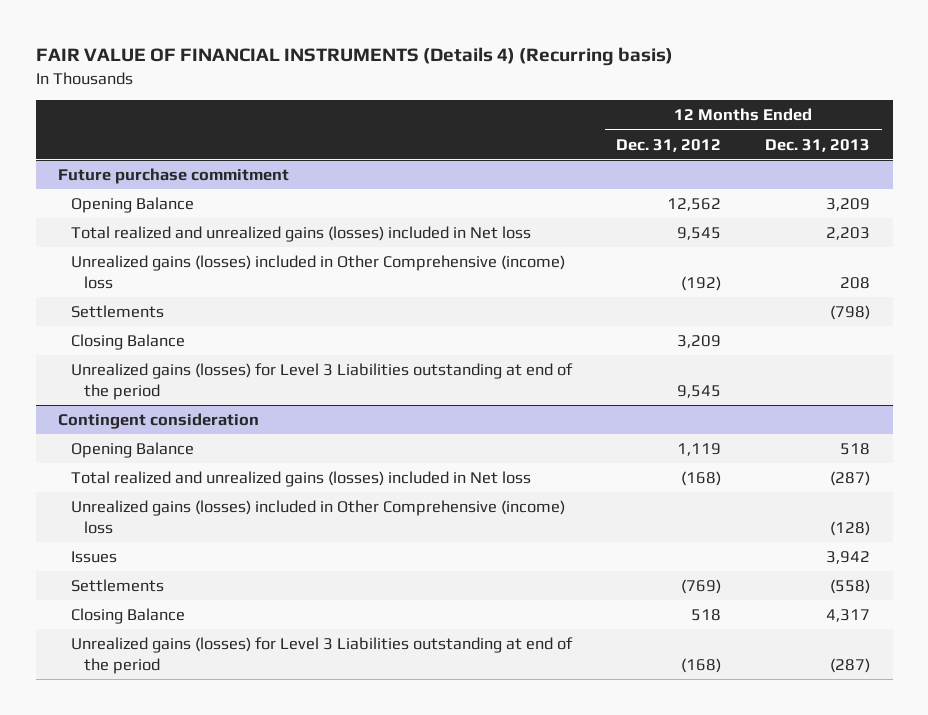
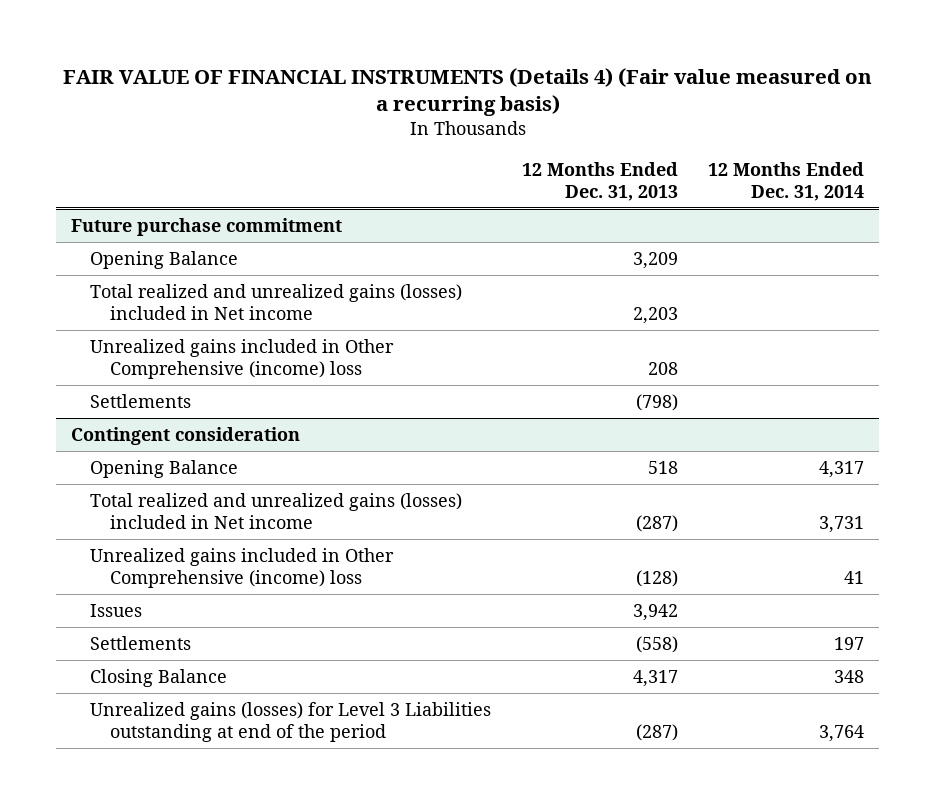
[35,47,673,67] FAIR VALUE OF FINANCIAL INSTRUMENTS (Details 4) (Recurring basis) -> [62,67,872,117] FAIR VALUE OF FINANCIAL INSTRUMENTS (Details 4) (Fair value measured on a recurring basis)
[616,138,722,152] Dec. 31, 2012 -> none
none -> [708,161,865,201] 12 Months Ended Dec. 31, 2014
[70,226,531,243] Total realized and unrealized gains (losses) included in Net loss -> [90,283,463,320] Total realized and unrealized gains (losses) included in Net income
[70,255,565,289] Unrealized gains (losses) included in Other Comprehensive (income) loss -> [90,338,395,379] Unrealized gains included in Other Comprehensive (income) loss
[70,334,185,351] Closing Balance -> none
[70,363,573,400] Unrealized gains (losses) for Level 3 Liabilities outstanding at end of the period -> none
[70,471,531,488] Total realized and unrealized gains (losses) included in Net loss -> [90,492,463,529] Total realized and unrealized gains (losses) included in Net income
[70,500,565,534] Unrealized gains (losses) included in Other Comprehensive (income) loss -> [90,547,395,588] Unrealized gains included in Other Comprehensive (income) loss

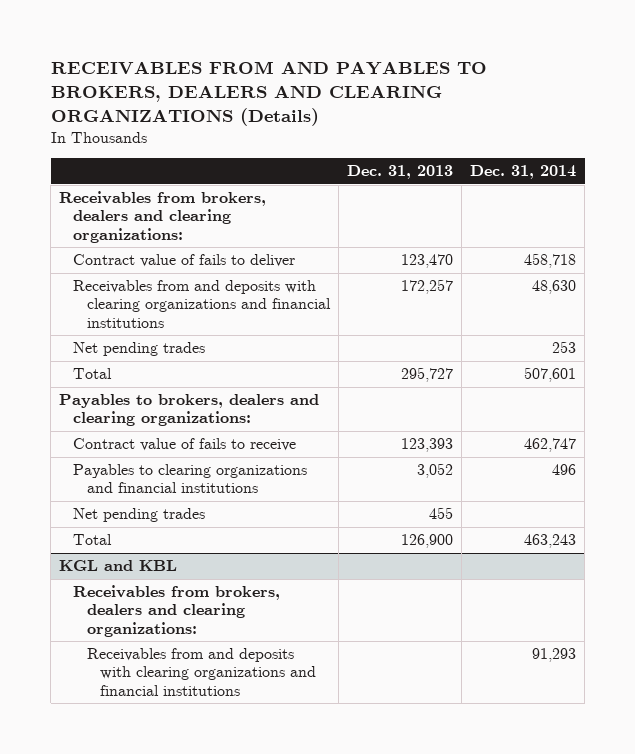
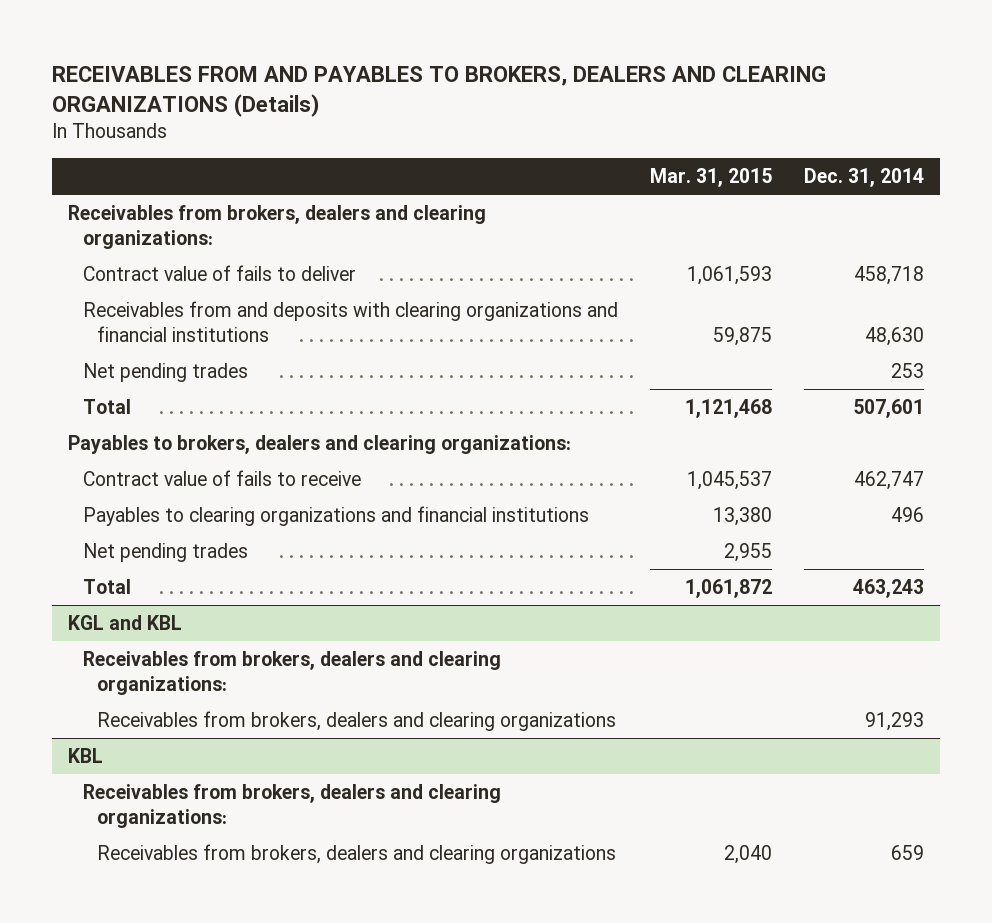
[346,165,453,180] Dec. 31, 2013 -> none
none -> [649,167,772,187] Mar. 31, 2015
[86,648,317,696] Receivables from and deposits with clearing organizations and financial institutions -> [97,711,617,732] Receivables from brokers, dealers and clearing organizations
none -> [68,748,104,764] KBL
none -> [82,784,501,828] Receivables from brokers, dealers and clearing organizations:
none -> [97,844,617,865] Receivables from brokers, dealers and clearing organizations

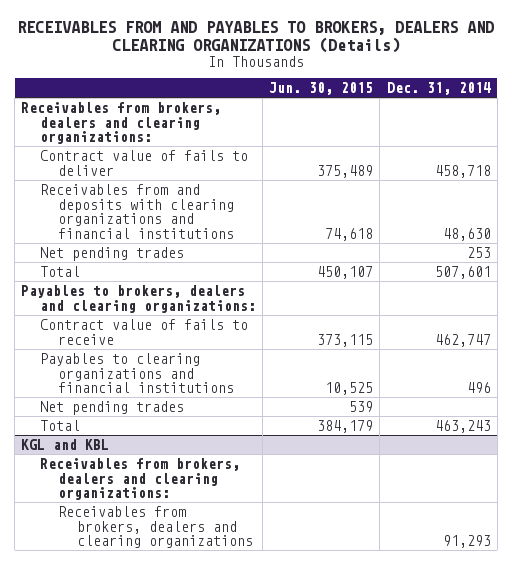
[649,167,772,187] Mar. 31, 2015 -> none
none -> [269,82,374,96] Jun. 30, 2015
[68,748,104,764] KBL -> none
[82,784,501,828] Receivables from brokers, dealers and clearing organizations: -> none
[97,844,617,865] Receivables from brokers, dealers and clearing organizations -> none

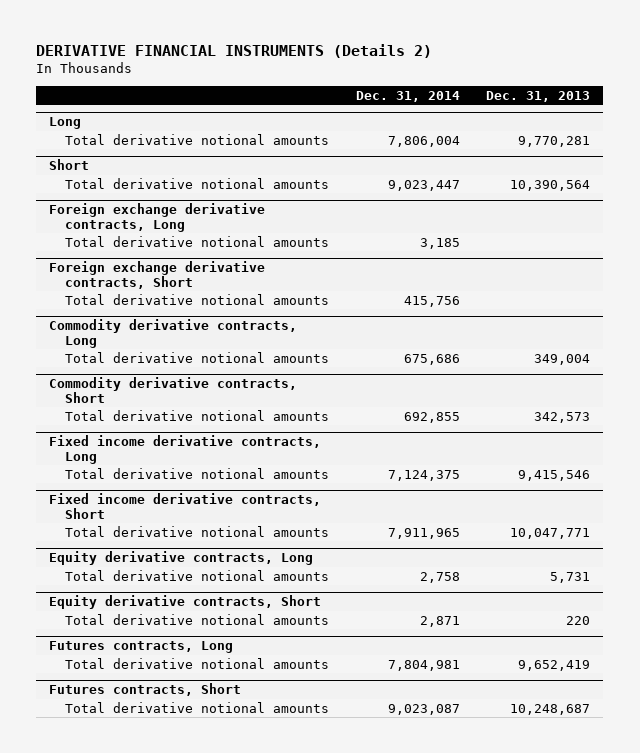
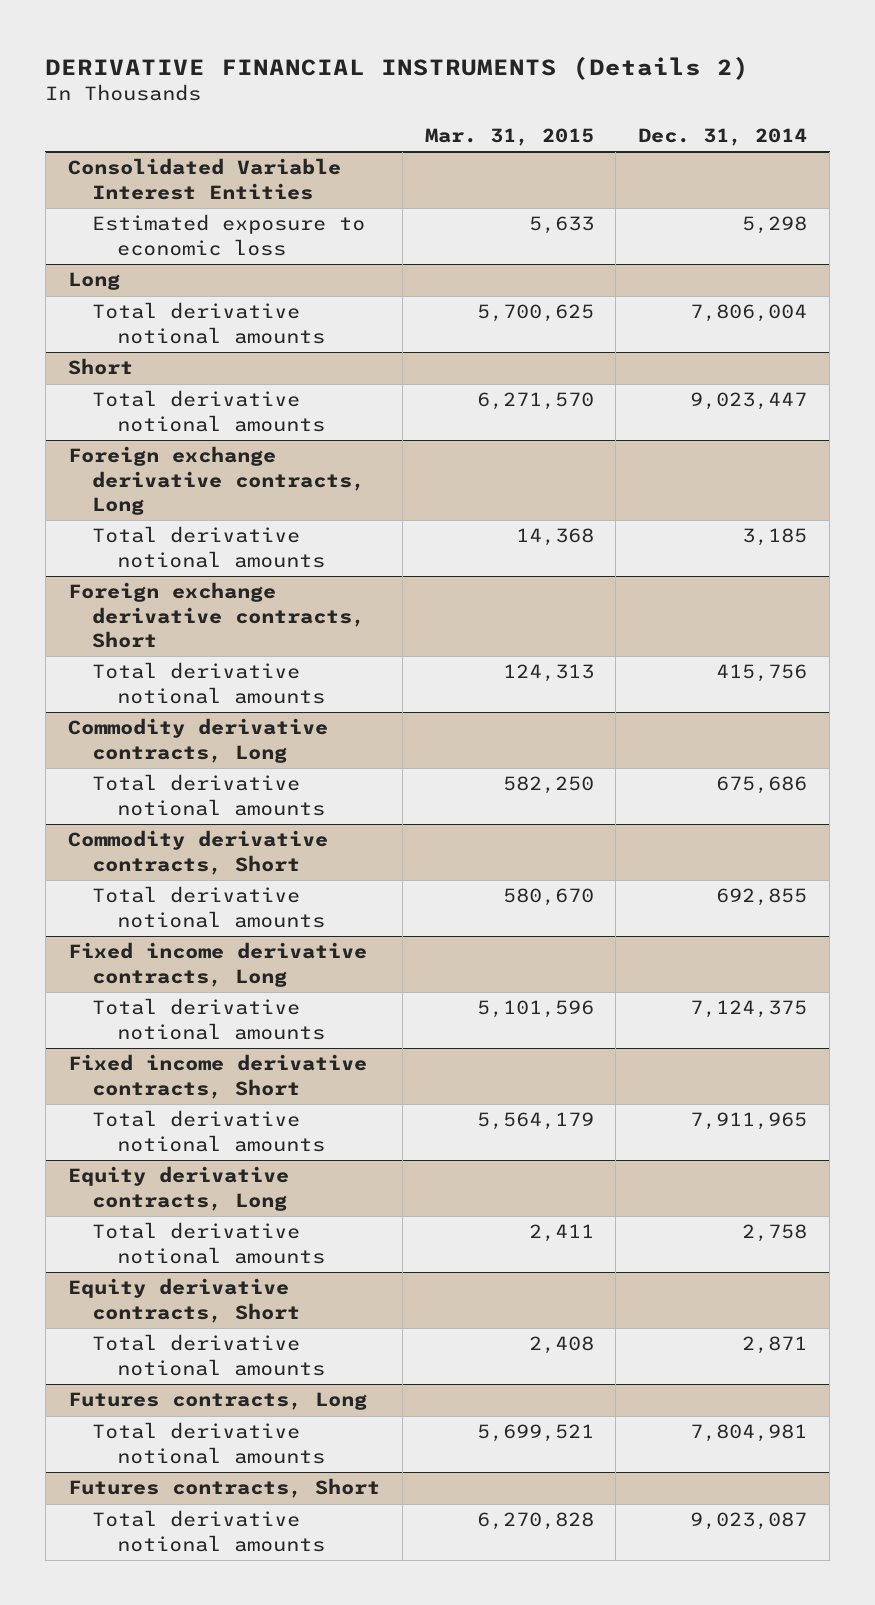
[486,90,591,102] Dec. 31, 2013 -> none
none -> [424,127,594,146] Mar. 31, 2015
none -> [67,158,341,200] Consolidated Variable Interest Entities
none -> [92,214,366,256] Estimated exposure to economic loss

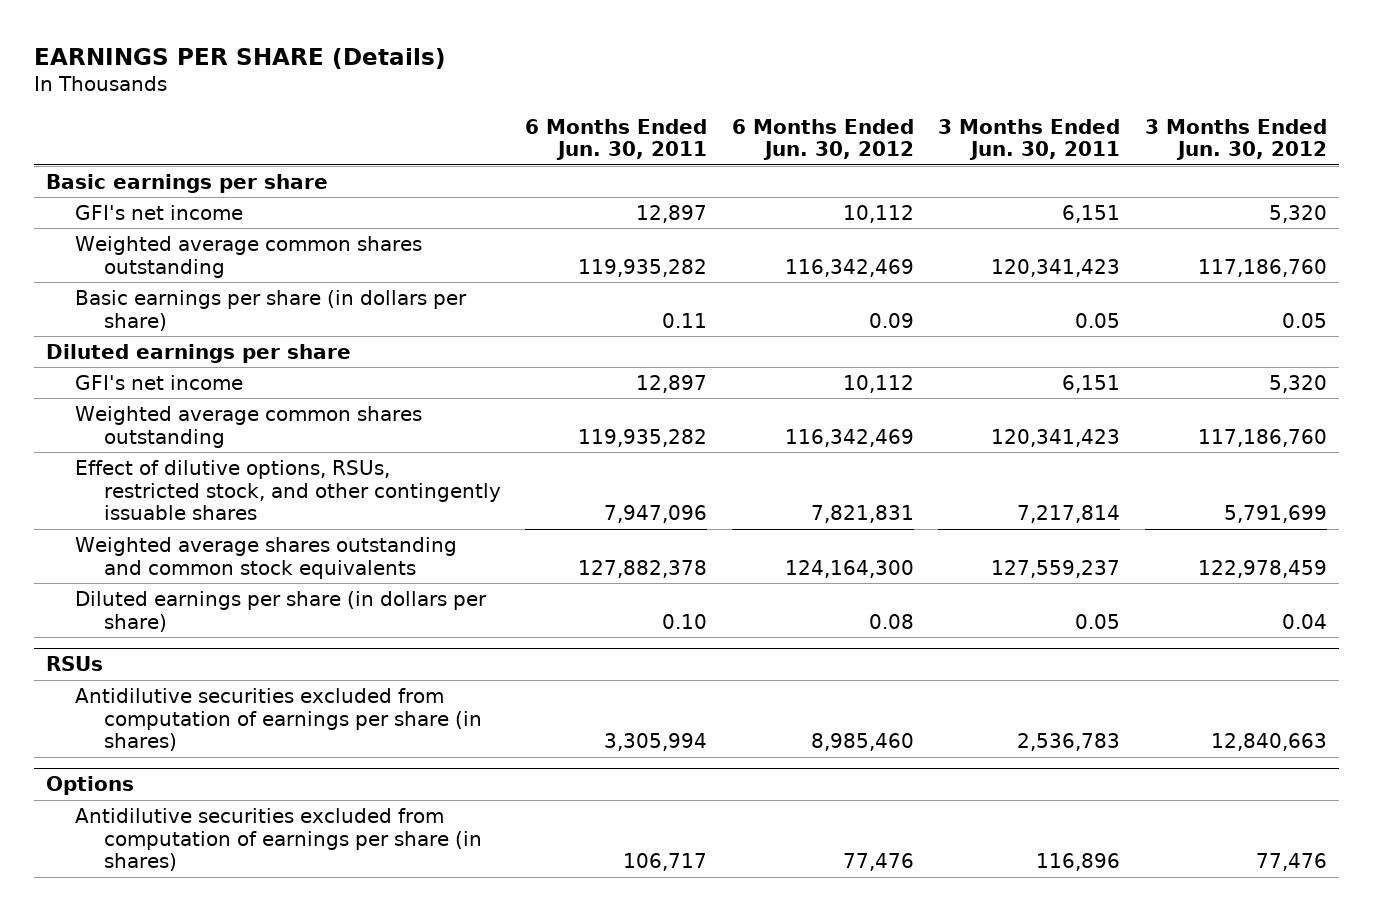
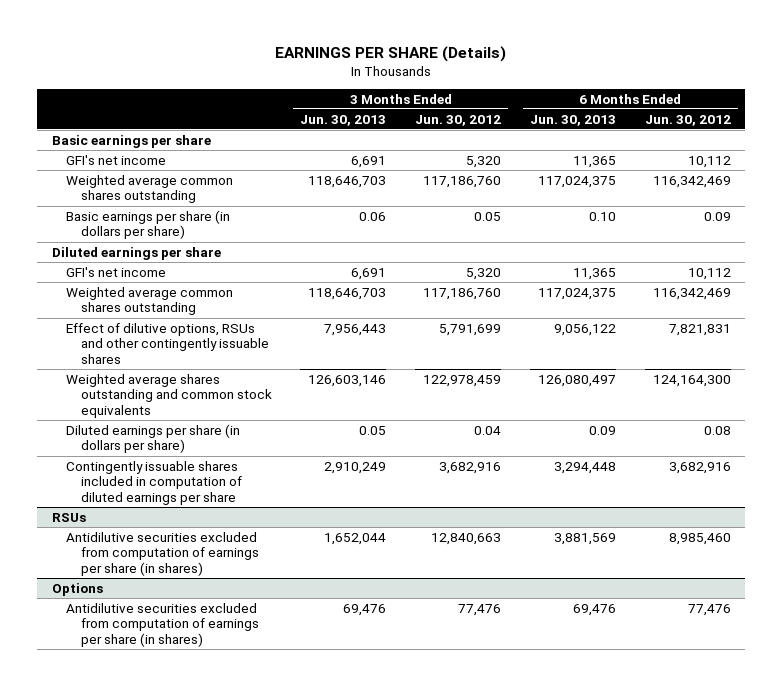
[525,118,708,161] 6 Months Ended Jun. 30, 2011 -> none
[938,118,1121,161] 3 Months Ended Jun. 30, 2011 -> none
none -> [300,114,387,126] Jun. 30, 2013
none -> [530,114,617,126] Jun. 30, 2013
[75,459,501,521] Effect of dilutive options, RSUs, restricted stock, and other contingently issuable shares -> [66,322,269,364] Effect of dilutive options, RSUs and other contingently issuable shares
none -> [66,460,242,505] Contingently issuable shares included in computation of diluted earnings per share

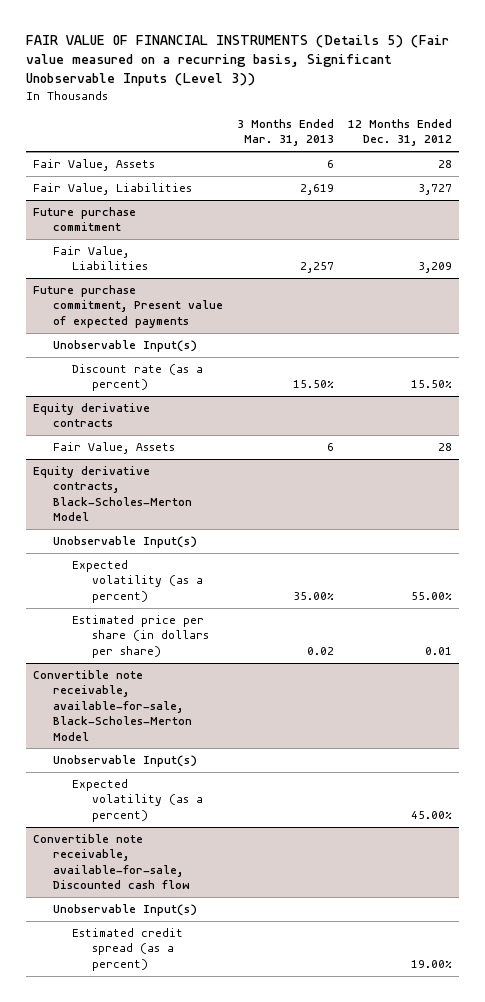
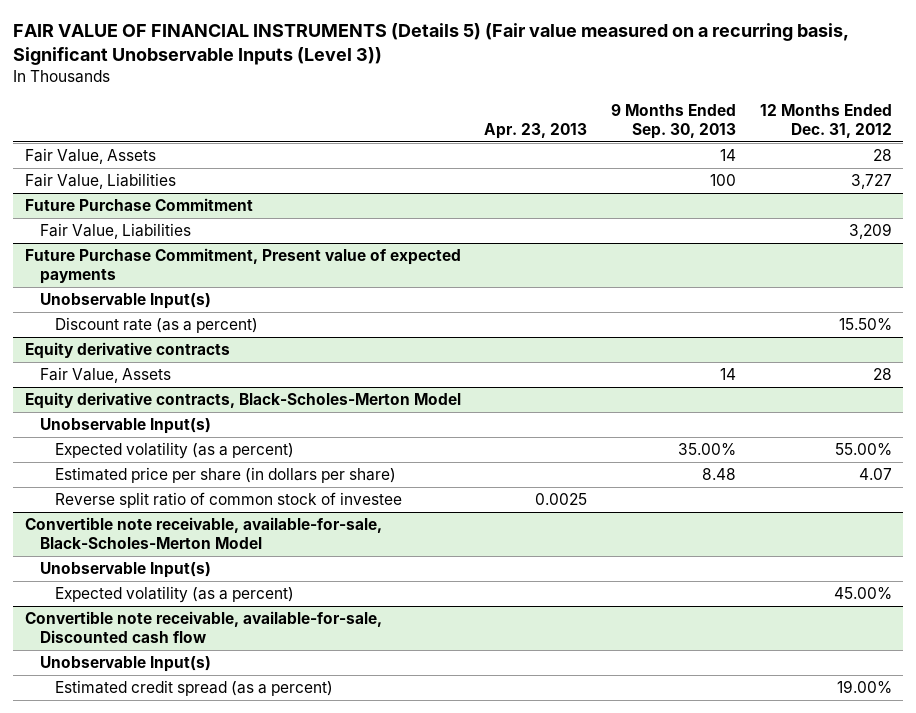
[236,119,334,147] 3 Months Ended Mar. 31, 2013 -> none
none -> [484,122,588,139] Apr. 23, 2013
none -> [610,103,736,139] 9 Months Ended Sep. 30, 2013
[33,207,137,232] Future purchase commitment -> [24,198,253,212] Future Purchase Commitment
[33,285,223,328] Future purchase commitment, Present value of expected payments -> [24,248,461,285] Future Purchase Commitment, Present value of expected payments
[424,646,452,655] 0.01 -> [858,468,892,481] 4.07
none -> [54,492,402,509] Reverse split ratio of common stock of investee

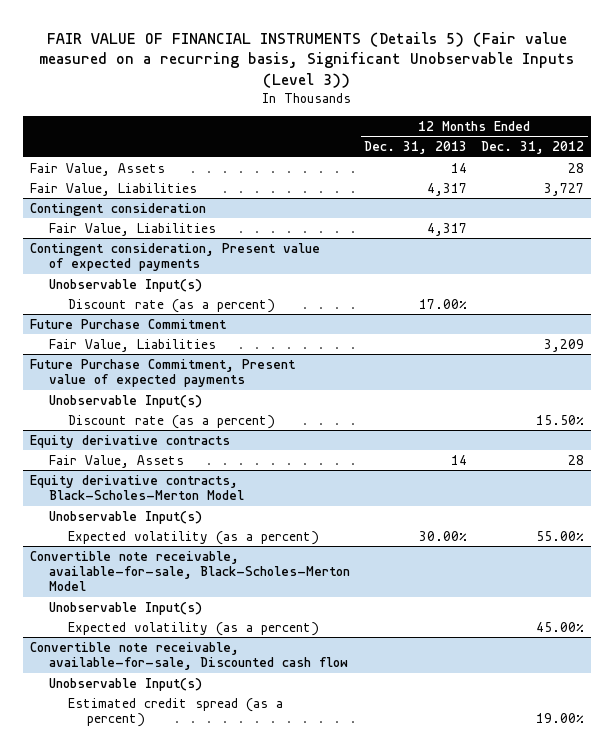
[484,122,588,139] Apr. 23, 2013 -> none
[610,103,736,139] 9 Months Ended Sep. 30, 2013 -> none
none -> [364,141,468,155] Dec. 31, 2013
none -> [30,202,207,216] Contingent consideration
none -> [49,222,217,236] Fair Value, Liabilities
none -> [30,242,321,271] Contingent consideration, Present value of expected payments
none -> [49,278,203,292] Unobservable Input(s)
none -> [67,298,275,313] Discount rate (as a percent)
[54,467,396,484] Estimated price per share (in dollars per share) -> none
[54,492,402,509] Reverse split ratio of common stock of investee -> none

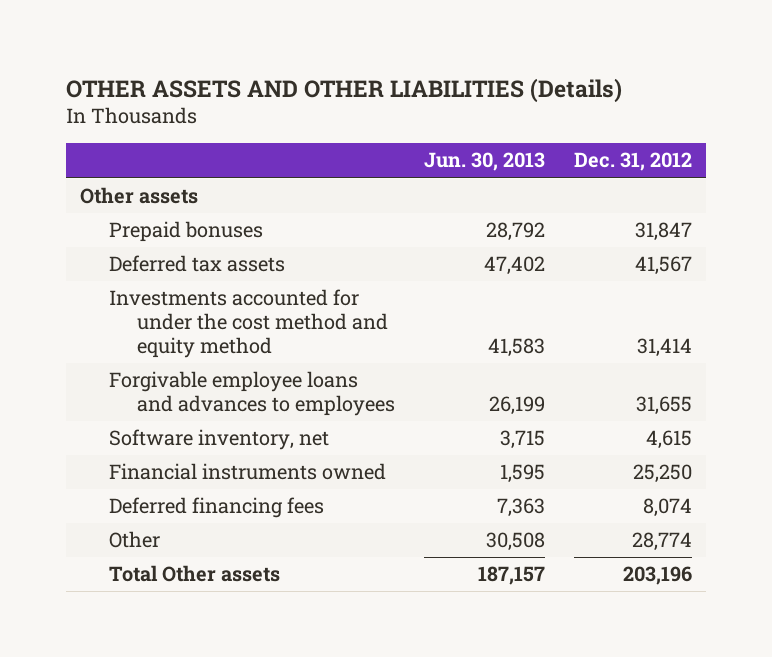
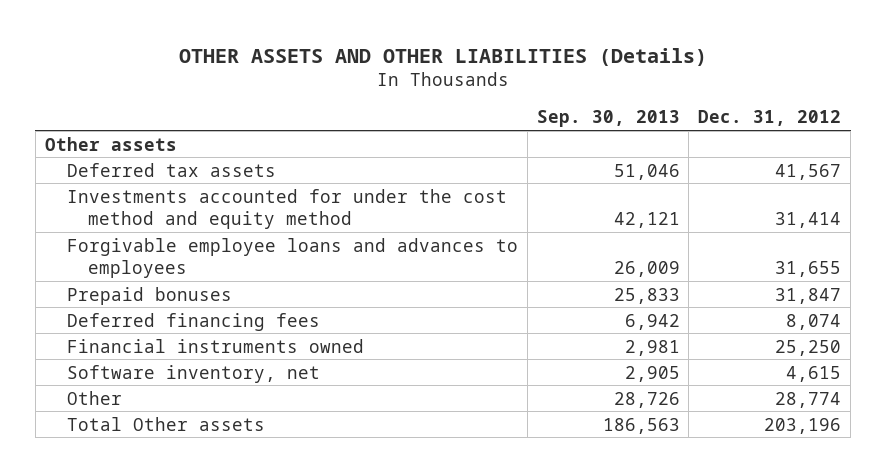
[423,152,545,172] Jun. 30, 2013 -> none
none -> [536,110,680,128] Sep. 30, 2013
[108,221,263,243] Prepaid bonuses -> [66,286,232,305] Prepaid bonuses
[108,463,386,481] Financial instruments owned -> [66,338,364,353] Financial instruments owned
[108,429,329,451] Software inventory, net -> [66,364,320,383] Software inventory, net

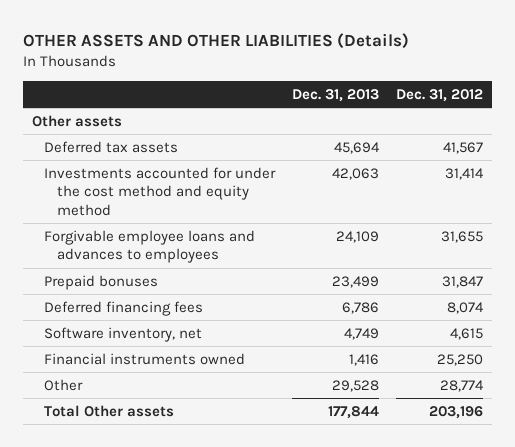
[536,110,680,128] Sep. 30, 2013 -> none
none -> [292,88,380,102] Dec. 31, 2013
[66,338,364,353] Financial instruments owned -> [44,352,246,365] Financial instruments owned

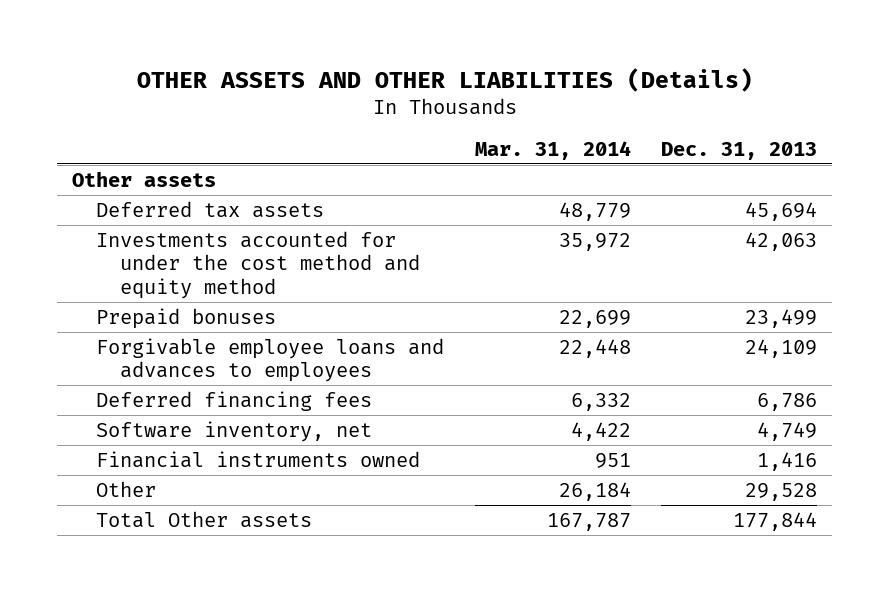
[396,88,484,102] Dec. 31, 2012 -> none
none -> [474,140,631,160] Mar. 31, 2014
[44,229,256,264] Forgivable employee loans and advances to employees -> [96,337,445,383] Forgivable employee loans and advances to employees

